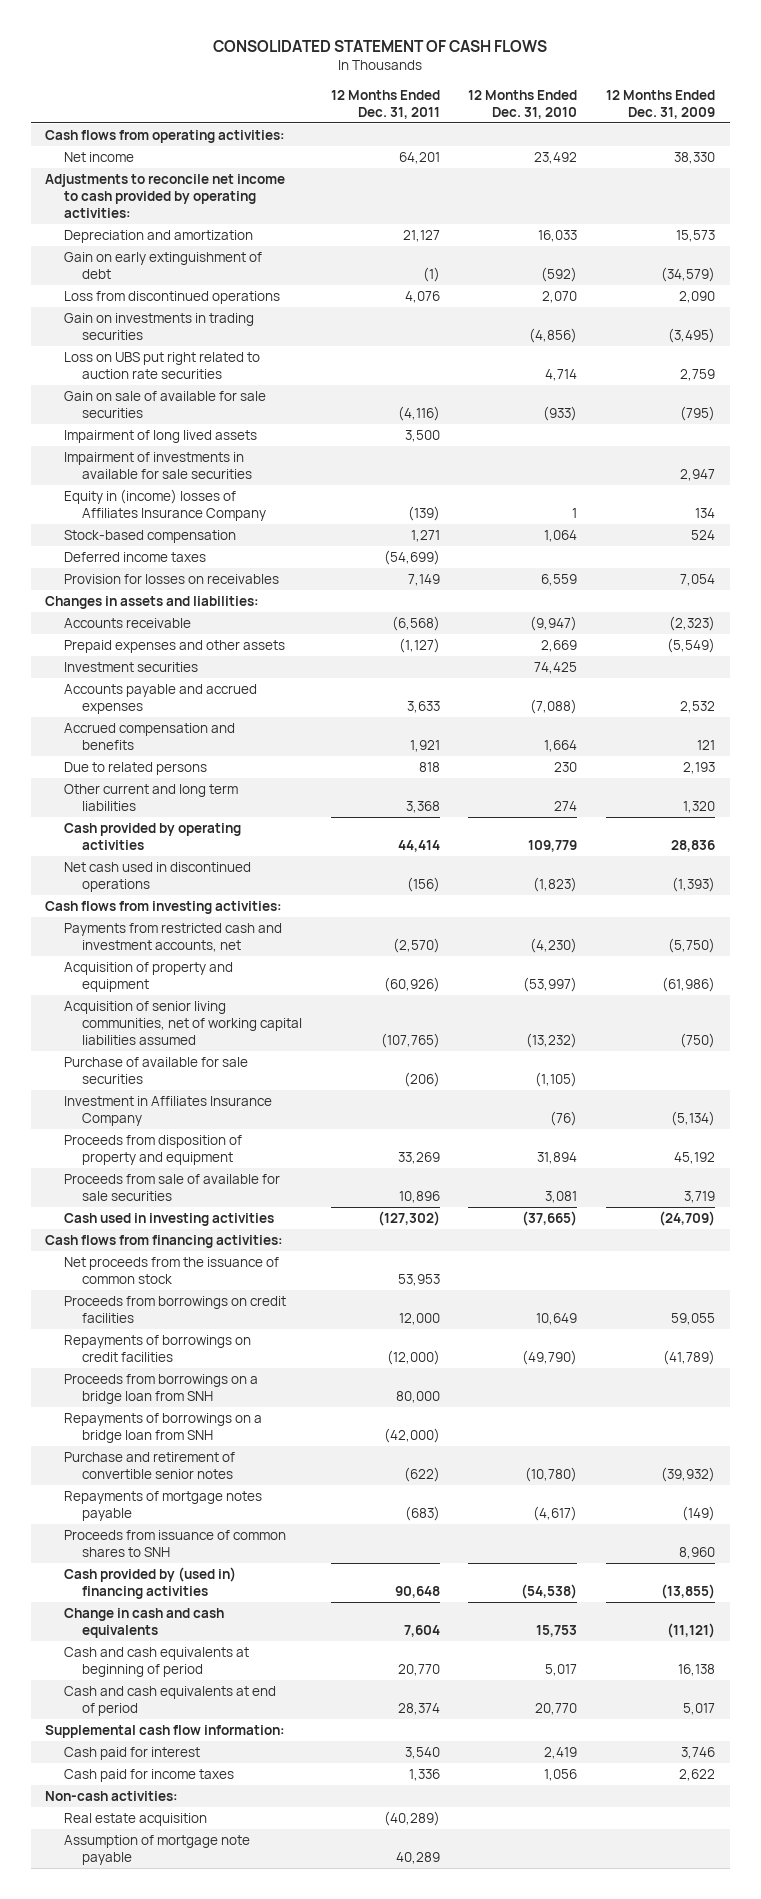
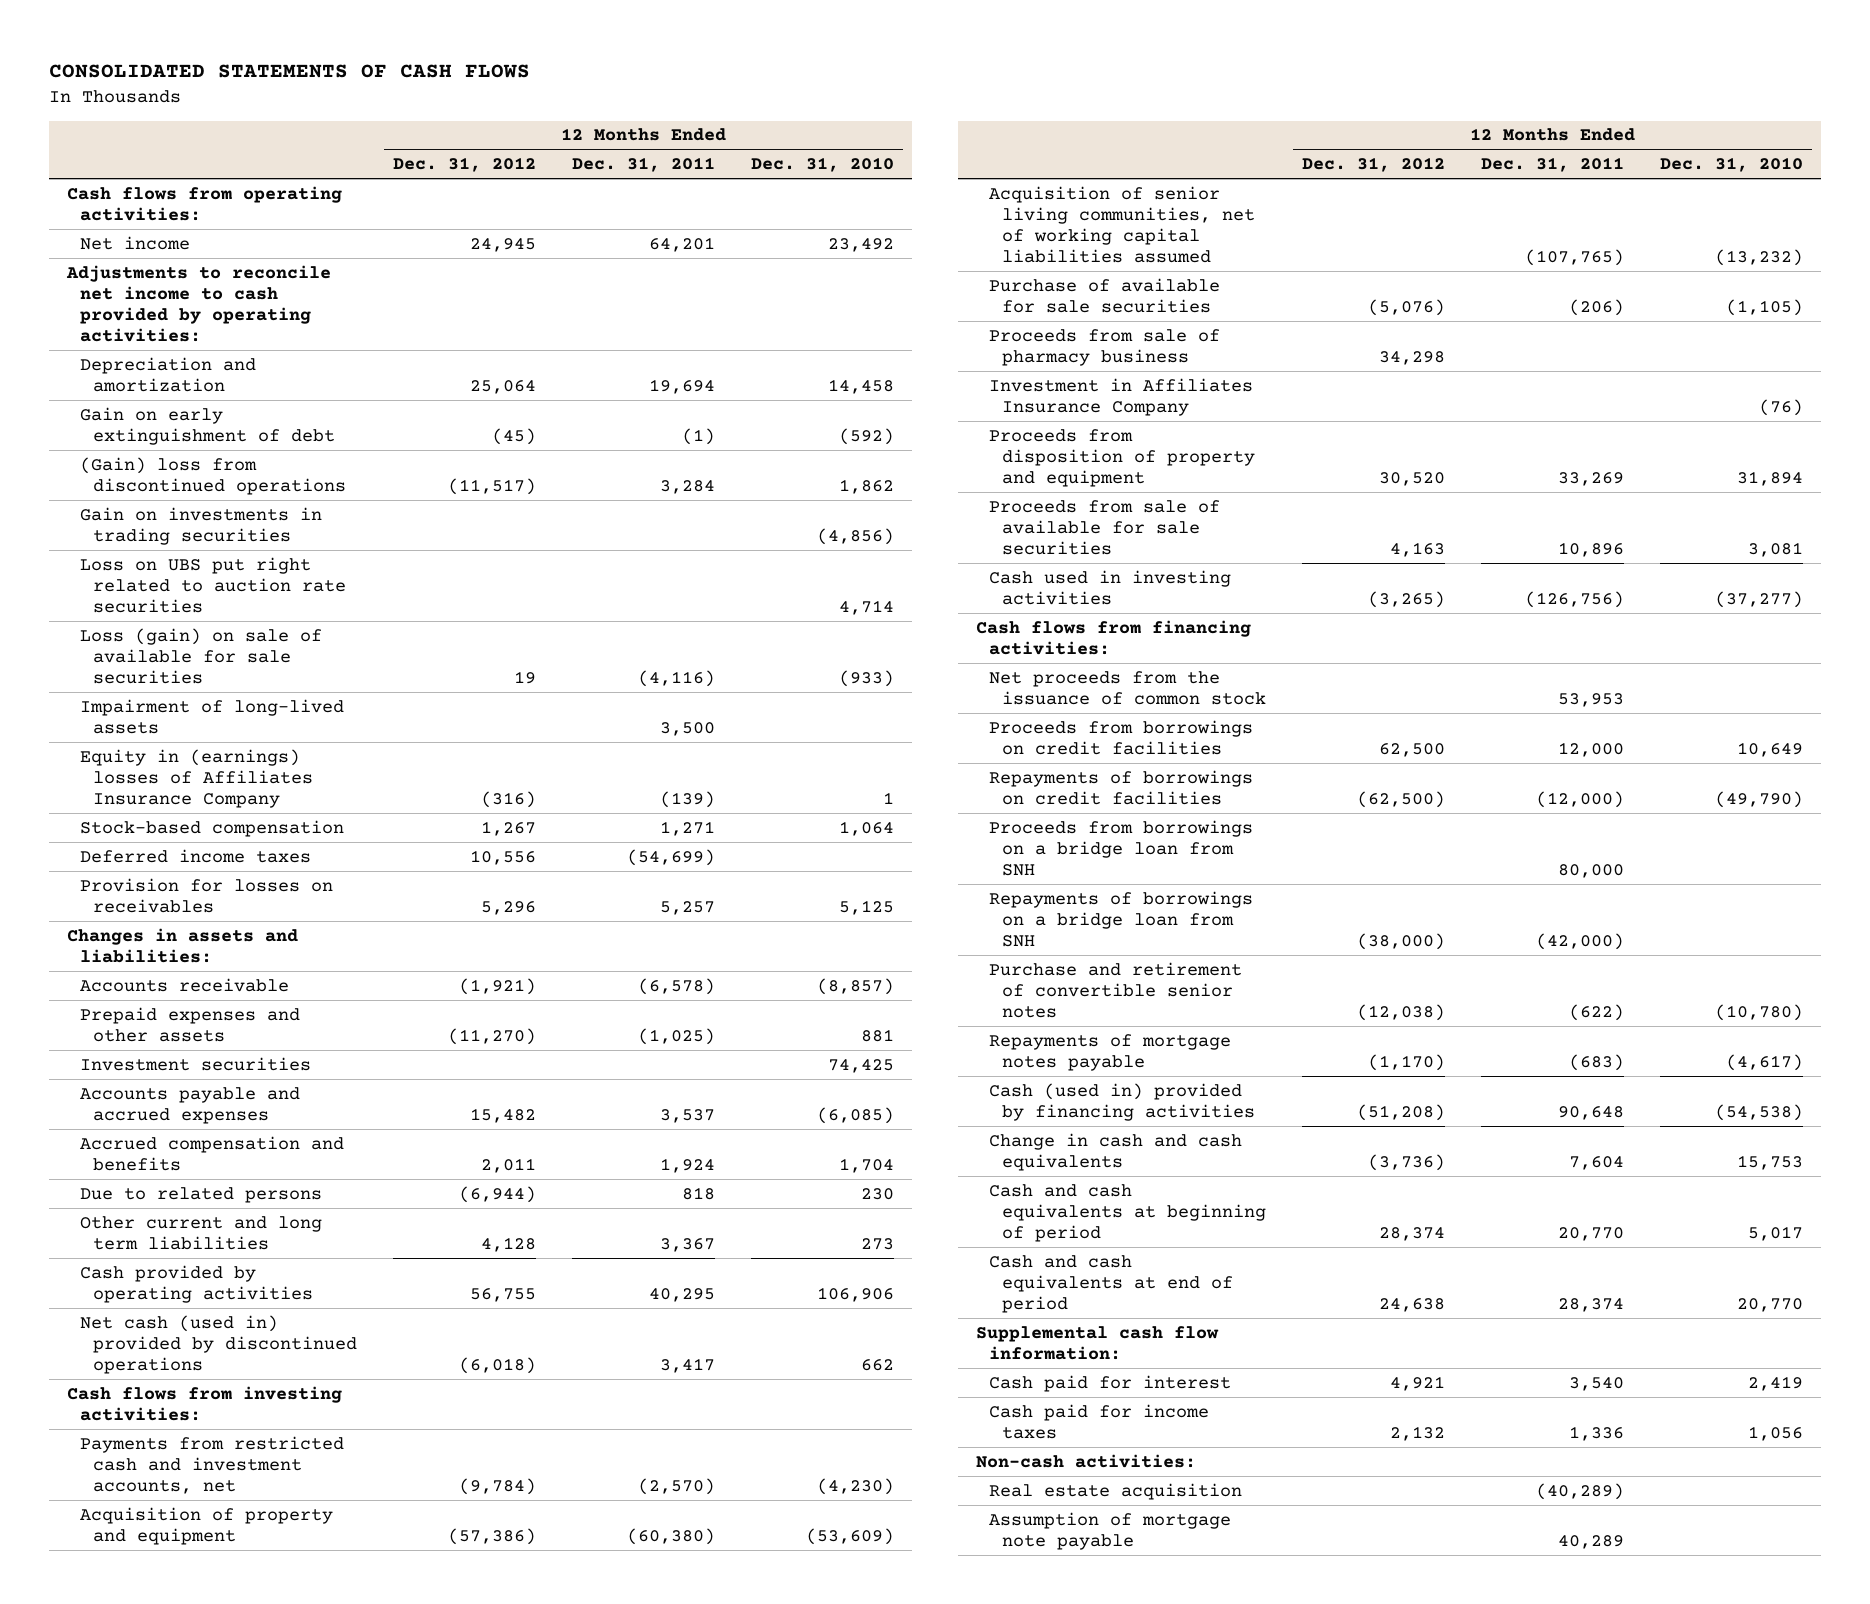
[213,40,548,53] CONSOLIDATED STATEMENT OF CASH FLOWS -> [48,64,530,79] CONSOLIDATED STATEMENTS OF CASH FLOWS
[606,89,716,119] 12 Months Ended Dec. 31, 2009 -> none
none -> [393,157,537,173] Dec. 31, 2012
[402,229,440,242] 21,127 -> [649,378,716,394] 19,694
[538,229,578,242] 16,033 -> [828,378,895,394] 14,458
[63,290,280,304] Loss from discontinued operations -> [79,456,347,495] (Gain) loss from discontinued operations
[404,290,440,303] 4,076 -> [660,479,716,494] 3,284
[542,290,578,303] 2,070 -> [839,478,895,494] 1,862
[63,451,252,479] Impairment of investments in available for sale securities -> none
[63,390,266,418] Gain on sale of available for sale securities -> [79,627,322,685] Loss (gain) on sale of available for sale securities
[63,429,257,443] Impairment of long lived assets -> [79,698,344,734] Impairment of long-lived assets
[63,488,266,521] Equity in (income) losses of Affiliates Insurance Company -> [79,748,314,809] Equity in (earnings) losses of Affiliates Insurance Company
[407,573,440,586] 7,149 -> [660,900,716,915] 5,257
[541,573,578,586] 6,559 -> [839,899,895,915] 5,125
[391,615,440,631] (6,568) -> [638,977,716,995] (6,578)
[530,615,578,631] (9,947) -> [817,977,895,995] (8,857)
[398,637,440,653] (1,127) -> [638,1027,716,1045] (1,025)
[541,639,578,652] 2,669 -> [861,1028,895,1042] 881
[406,700,440,713] 3,633 -> [660,1108,716,1123] 3,537
[530,698,578,714] (7,088) -> [817,1106,895,1124] (6,085)
[409,739,440,752] 1,921 -> [660,1157,716,1173] 1,924
[544,739,578,752] 1,664 -> [839,1157,895,1173] 1,704
[405,800,440,813] 3,368 -> [660,1237,716,1252] 3,367
[554,800,578,811] 274 -> [861,1237,895,1250] 273
[397,839,440,852] 44,414 -> [649,1287,716,1302] 40,295
[528,839,578,852] 109,779 -> [817,1286,895,1302] 106,906
[63,861,251,892] Net cash used in discontinued operations -> [79,1314,358,1375] Net cash (used in) provided by discontinued operations
[406,876,440,892] (156) -> [660,1358,716,1374] 3,417
[533,876,578,892] (1,823) -> [861,1359,895,1372] 662
[383,976,440,992] (60,926) -> [627,1527,716,1545] (60,380)
[523,976,578,992] (53,997) -> [806,1527,895,1545] (53,609)
none -> [989,328,1221,366] Proceeds from sale of pharmacy business
[377,1210,440,1226] (127,302) -> [1525,590,1625,608] (126,756)
[522,1210,578,1226] (37,665) -> [1715,590,1804,608] (37,277)
[63,1529,286,1557] Proceeds from issuance of common shares to SNH -> none
[63,1566,236,1599] Cash provided by (used in) financing activities -> [989,1082,1256,1121] Cash (used in) provided by financing activities

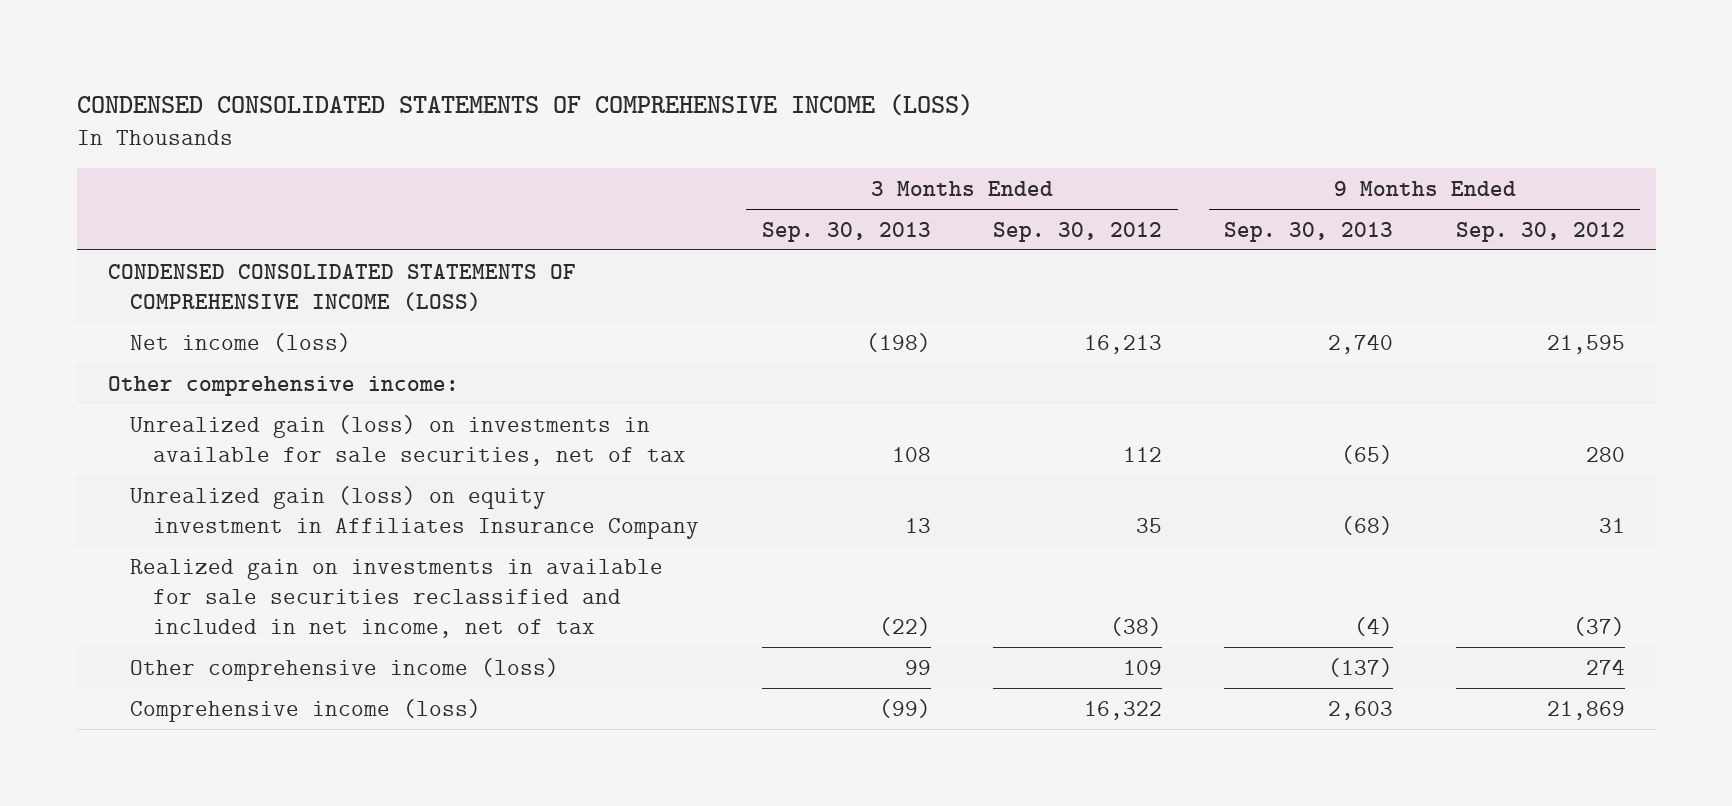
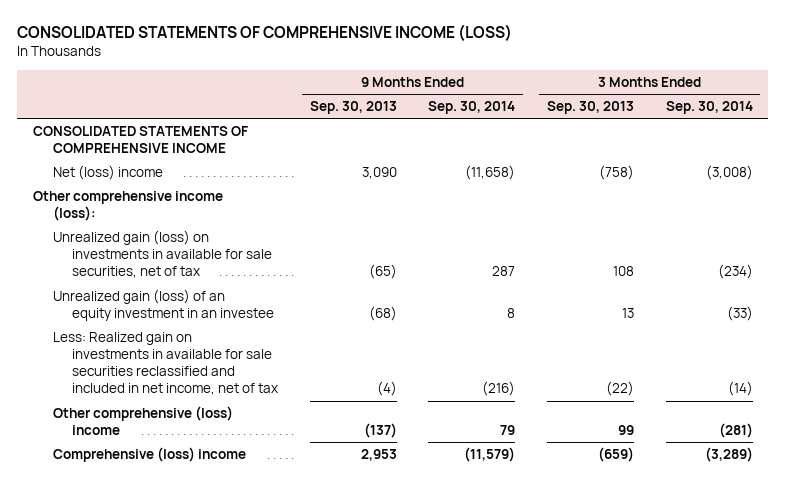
[76,94,973,117] CONDENSED CONSOLIDATED STATEMENTS OF COMPREHENSIVE INCOME (LOSS) -> [17,24,513,42] CONSOLIDATED STATEMENTS OF COMPREHENSIVE INCOME (LOSS)
[992,221,1162,242] Sep. 30, 2012 -> none
[1455,221,1625,242] Sep. 30, 2012 -> none
none -> [428,101,516,115] Sep. 30, 2014
none -> [665,101,753,115] Sep. 30, 2014
[107,263,576,311] CONDENSED CONSOLIDATED STATEMENTS OF COMPREHENSIVE INCOME (LOSS) -> [33,126,249,154] CONSOLIDATED STATEMENTS OF COMPREHENSIVE INCOME
[130,332,352,352] Net income (loss) -> [52,165,163,181] Net (loss) income
[865,332,931,352] (198) -> [598,165,634,181] (758)
[1328,333,1394,354] 2,740 -> [361,167,397,180] 3,090
[107,375,459,396] Other comprehensive income: -> [33,191,224,222] Other comprehensive income (loss):
[130,485,700,539] Unrealized gain (loss) on equity investment in Affiliates Insurance Company -> [52,289,275,322] Unrealized gain (loss) of an equity investment in an investee
[130,558,664,638] Realized gain on investments in available for sale securities reclassified and included in net income, net of tax -> [52,332,279,396] Less: Realized gain on investments in available for sale securities reclassified and included in net income, net of tax
[130,657,560,681] Other comprehensive income (loss) -> [52,406,233,436] Other comprehensive (loss) income
[130,698,482,722] Comprehensive income (loss) -> [52,447,246,463] Comprehensive (loss) income
[878,698,931,718] (99) -> [597,447,634,463] (659)
[1328,700,1394,720] 2,603 -> [360,449,397,462] 2,953

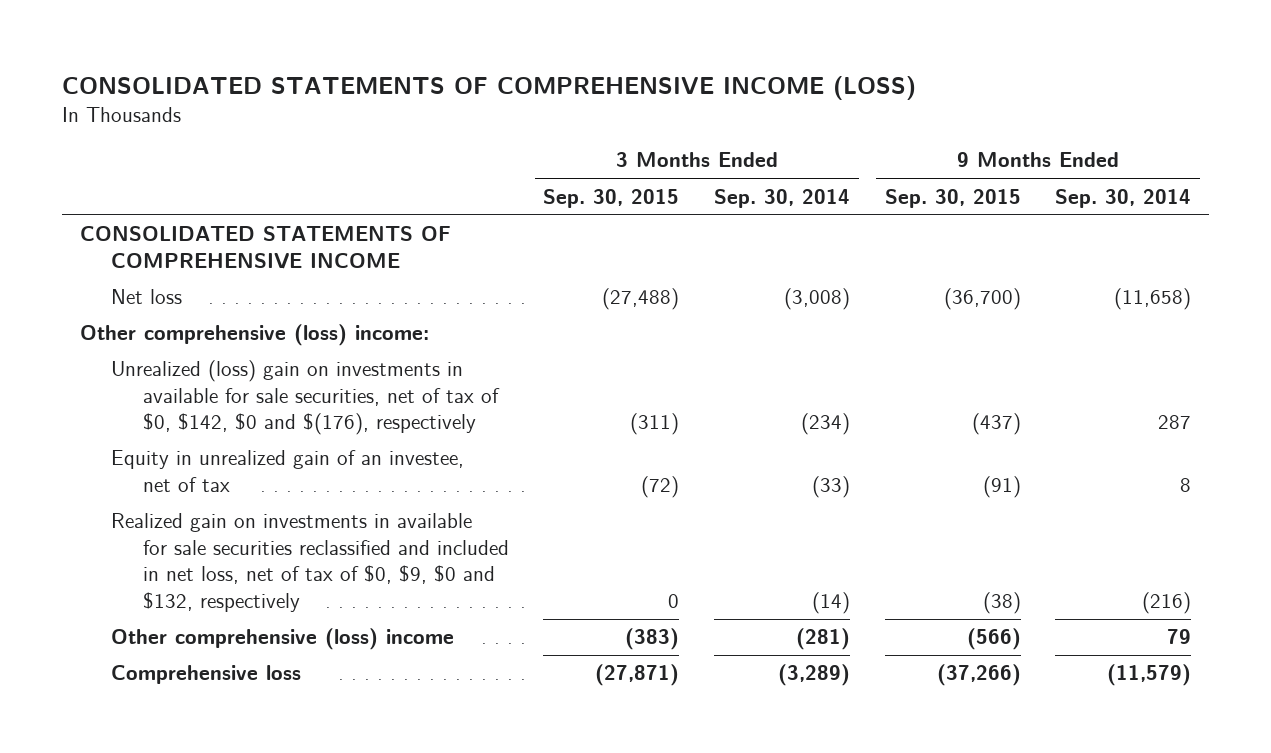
[309,101,397,115] Sep. 30, 2013 -> none
[546,101,634,115] Sep. 30, 2013 -> none
none -> [543,188,680,208] Sep. 30, 2015
none -> [884,188,1021,208] Sep. 30, 2015
[52,165,163,181] Net (loss) income -> [111,289,183,305] Net loss
[33,191,224,222] Other comprehensive income (loss): -> [79,324,429,347] Other comprehensive (loss) income:
[52,230,273,279] Unrealized gain (loss) on investments in available for sale securities, net of tax -> [111,360,500,436] Unrealized (loss) gain on investments in available for sale securities, net of tax of $0, $142, $0 and $(176), respectively
[52,289,275,322] Unrealized gain (loss) of an equity investment in an investee -> [111,450,465,492] Equity in unrealized gain of an investee, net of tax
[52,332,279,396] Less: Realized gain on investments in available for sale securities reclassified and included in net income, net of tax -> [111,513,509,612] Realized gain on investments in available for sale securities reclassified and included in net loss, net of tax of $0, $9, $0 and $132, respectively
[52,447,246,463] Comprehensive (loss) income -> [111,665,302,685] Comprehensive loss

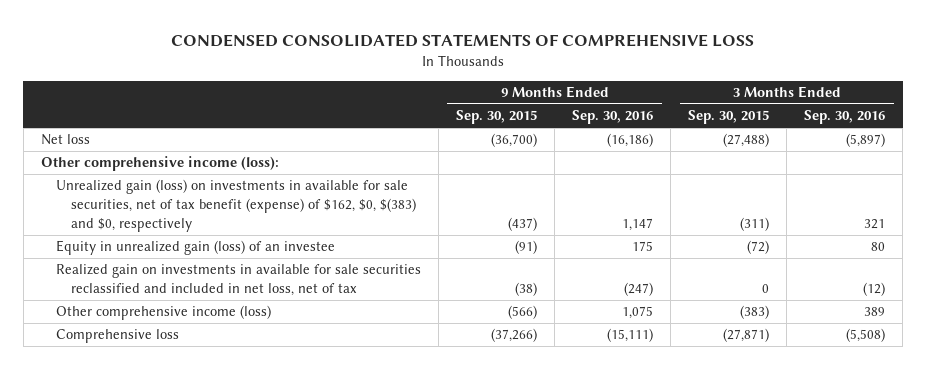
[62,76,917,101] CONSOLIDATED STATEMENTS OF COMPREHENSIVE INCOME (LOSS) -> [171,34,755,48] CONDENSED CONSOLIDATED STATEMENTS OF COMPREHENSIVE LOSS
[714,188,851,208] Sep. 30, 2014 -> none
[1055,188,1192,208] Sep. 30, 2014 -> none
none -> [572,110,654,125] Sep. 30, 2016
none -> [804,110,886,125] Sep. 30, 2016
[79,226,451,269] CONSOLIDATED STATEMENTS OF COMPREHENSIVE INCOME -> none
[79,324,429,347] Other comprehensive (loss) income: -> [40,156,279,172] Other comprehensive income (loss):
[111,360,500,436] Unrealized (loss) gain on investments in available for sale securities, net of tax of $0, $142, $0 and $(176), respectively -> [56,179,417,232] Unrealized gain (loss) on investments in available for sale securities, net of tax benefit (expense) of $162, $0, $(383) and $0, respectively
[111,450,465,492] Equity in unrealized gain of an investee, net of tax -> [56,240,336,256] Equity in unrealized gain (loss) of an investee
[111,513,509,612] Realized gain on investments in available for sale securities reclassified and included in net loss, net of tax of $0, $9, $0 and $132, respectively -> [56,264,422,297] Realized gain on investments in available for sale securities reclassified and included in net loss, net of tax
[111,628,455,651] Other comprehensive (loss) income -> [56,305,272,321] Other comprehensive income (loss)

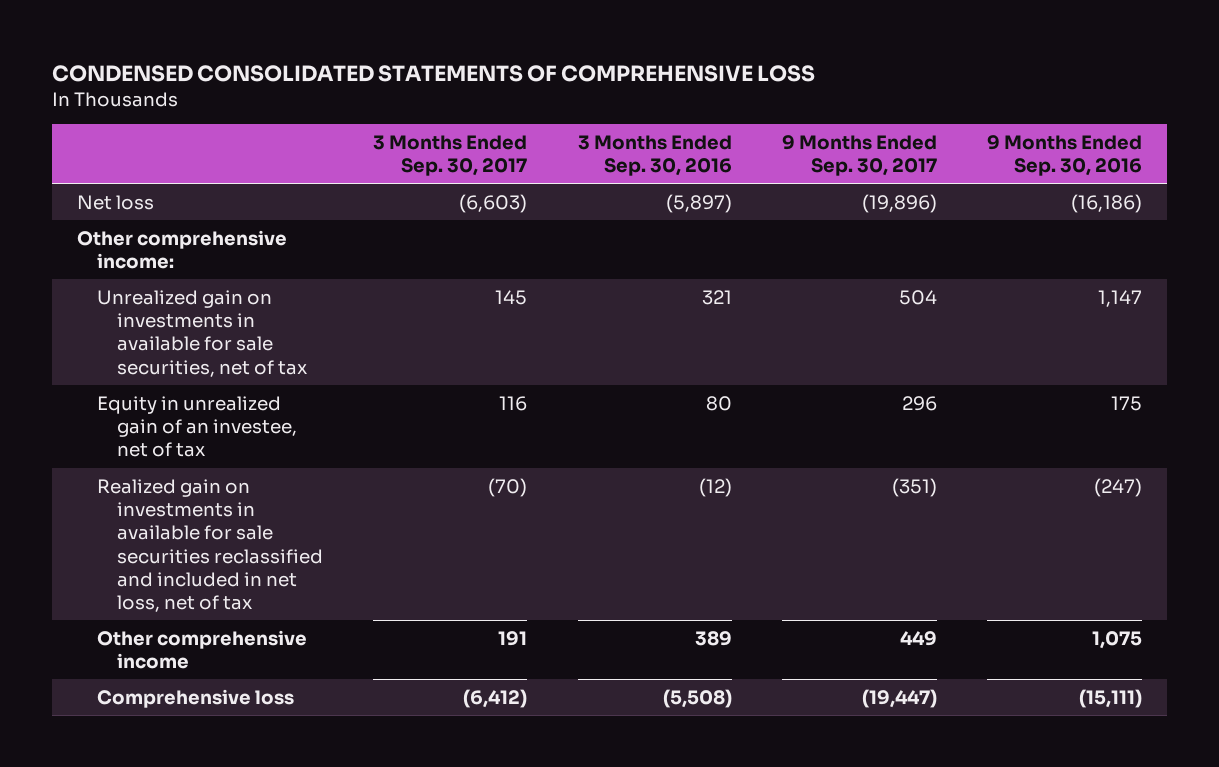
[456,110,538,125] Sep. 30, 2015 -> none
[688,110,770,125] Sep. 30, 2015 -> none
none -> [373,134,528,176] 3 Months Ended Sep. 30, 2017
none -> [782,134,938,176] 9 Months Ended Sep. 30, 2017
[40,156,279,172] Other comprehensive income (loss): -> [77,229,288,269] Other comprehensive income:
[56,179,417,232] Unrealized gain (loss) on investments in available for sale securities, net of tax benefit (expense) of $162, $0, $(383) and $0, respectively -> [97,289,308,377] Unrealized gain on investments in available for sale securities, net of tax
[56,240,336,256] Equity in unrealized gain (loss) of an investee -> [97,395,298,458] Equity in unrealized gain of an investee, net of tax
[56,305,272,321] Other comprehensive income (loss) -> [97,629,308,669] Other comprehensive income

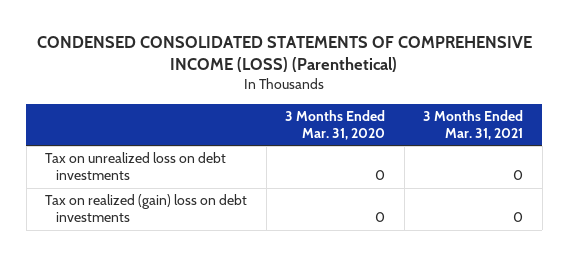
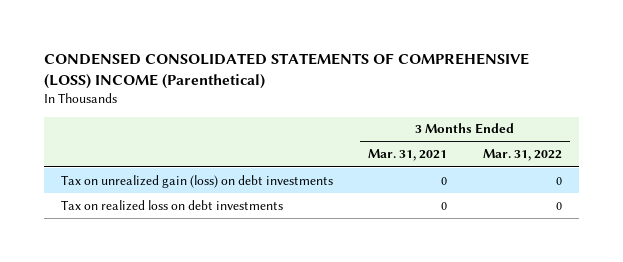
[37,36,533,73] CONDENSED CONSOLIDATED STATEMENTS OF COMPREHENSIVE INCOME (LOSS) (Parenthetical) -> [43,53,529,90] CONDENSED CONSOLIDATED STATEMENTS OF COMPREHENSIVE (LOSS) INCOME (Parenthetical)
[285,109,386,141] 3 Months Ended Mar. 31, 2020 -> none
none -> [482,149,562,162] Mar. 31, 2022
[45,152,227,181] Tax on unrealized loss on debt investments -> [61,174,334,188] Tax on unrealized gain (loss) on debt investments
[45,194,248,223] Tax on realized (gain) loss on debt investments -> [61,199,284,211] Tax on realized loss on debt investments

